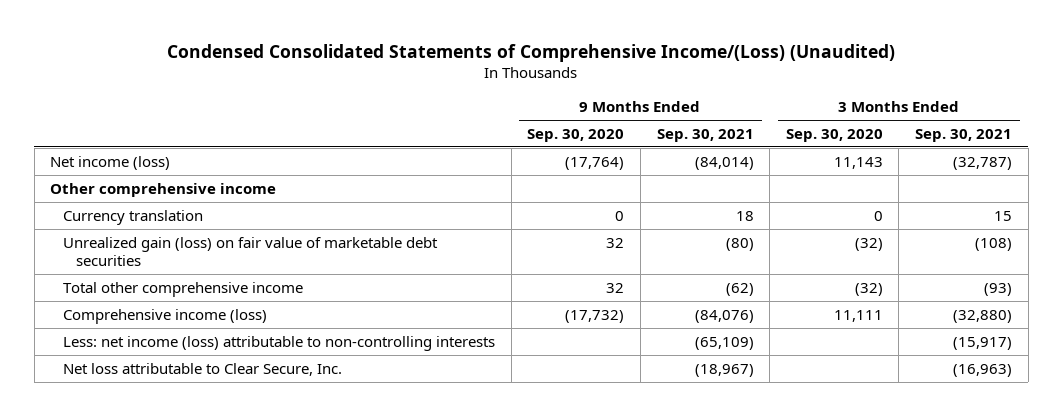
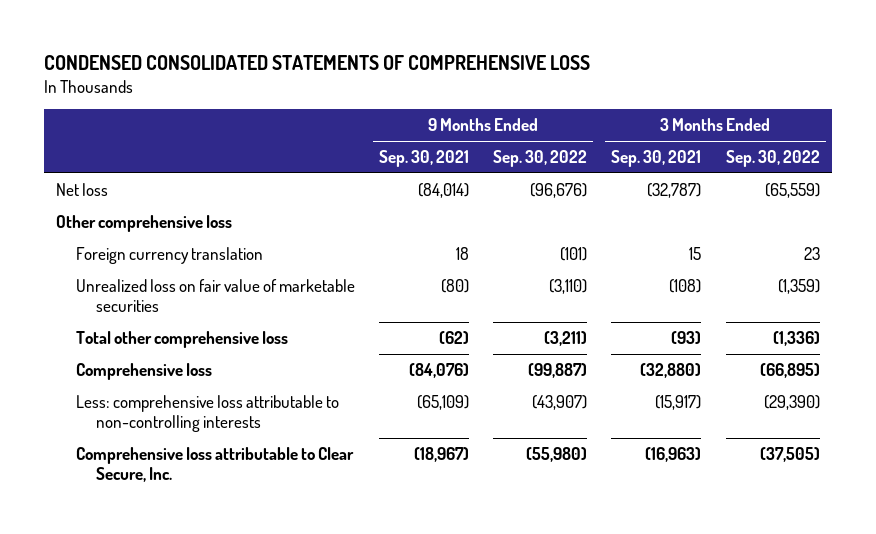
[167,43,896,62] Condensed Consolidated Statements of Comprehensive Income/(Loss) (Unaudited) -> [43,54,590,70] CONDENSED CONSOLIDATED STATEMENTS OF COMPREHENSIVE LOSS
[527,128,625,142] Sep. 30, 2020 -> none
[785,128,883,142] Sep. 30, 2020 -> none
none -> [493,149,588,167] Sep. 30, 2022
none -> [725,149,820,167] Sep. 30, 2022
[50,155,171,170] Net income (loss) -> [55,182,108,196] Net loss
[50,182,277,197] Other comprehensive income -> [55,214,232,232] Other comprehensive loss
[63,209,204,225] Currency translation -> [75,246,263,264] Foreign currency translation
[63,236,439,267] Unrealized gain (loss) on fair value of marketable debt securities -> [75,278,355,313] Unrealized loss on fair value of marketable securities
[63,281,304,297] Total other comprehensive income -> [75,330,288,348] Total other comprehensive loss
[63,308,268,324] Comprehensive income (loss) -> [75,362,212,380] Comprehensive loss
[63,335,496,351] Less: net income (loss) attributable to non-controlling interests -> [75,394,339,433] Less: comprehensive loss attributable to non-controlling interests
[63,362,343,376] Net loss attributable to Clear Secure, Inc. -> [75,446,354,483] Comprehensive loss attributable to Clear Secure, Inc.

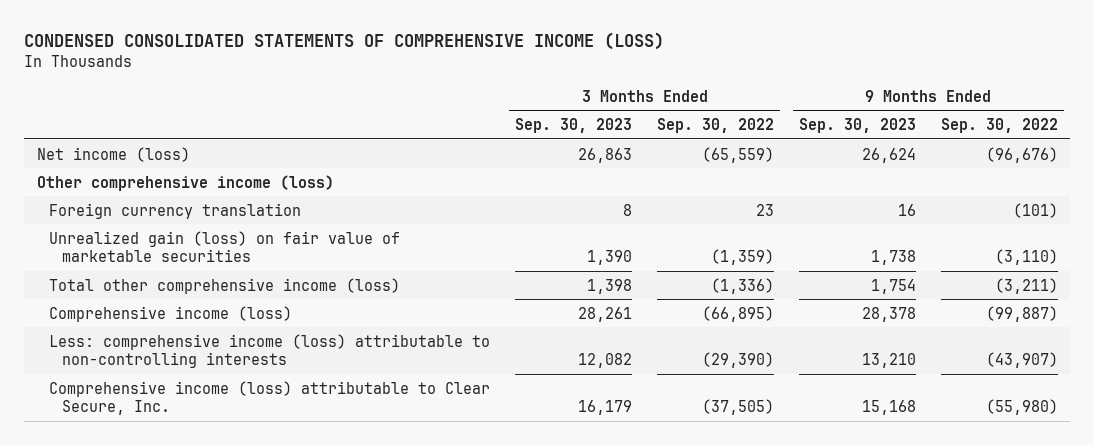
[43,54,590,70] CONDENSED CONSOLIDATED STATEMENTS OF COMPREHENSIVE LOSS -> [24,32,665,51] CONDENSED CONSOLIDATED STATEMENTS OF COMPREHENSIVE INCOME (LOSS)
[379,149,470,167] Sep. 30, 2021 -> none
[611,149,702,167] Sep. 30, 2021 -> none
none -> [515,117,633,133] Sep. 30, 2023
none -> [798,117,916,133] Sep. 30, 2023
[55,182,108,196] Net loss -> [36,146,190,162] Net income (loss)
[55,214,232,232] Other comprehensive loss -> [36,174,334,191] Other comprehensive income (loss)
[75,278,355,313] Unrealized loss on fair value of marketable securities -> [49,230,401,262] Unrealized gain (loss) on fair value of marketable securities
[75,330,288,348] Total other comprehensive loss -> [49,277,401,294] Total other comprehensive income (loss)
[75,362,212,380] Comprehensive loss -> [49,305,293,322] Comprehensive income (loss)
[75,394,339,433] Less: comprehensive loss attributable to non-controlling interests -> [49,333,491,368] Less: comprehensive income (loss) attributable to non-controlling interests
[75,446,354,483] Comprehensive loss attributable to Clear Secure, Inc. -> [49,380,491,415] Comprehensive income (loss) attributable to Clear Secure, Inc.

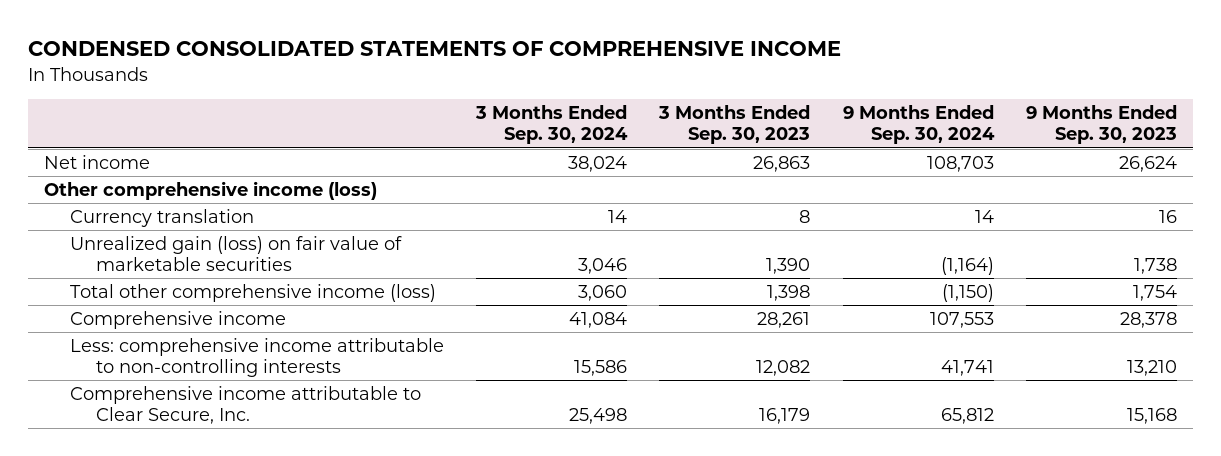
[24,32,665,51] CONDENSED CONSOLIDATED STATEMENTS OF COMPREHENSIVE INCOME (LOSS) -> [28,41,842,57] CONDENSED CONSOLIDATED STATEMENTS OF COMPREHENSIVE INCOME
[656,117,774,133] Sep. 30, 2022 -> none
[940,117,1058,133] Sep. 30, 2022 -> none
none -> [475,105,629,145] 3 Months Ended Sep. 30, 2024
none -> [842,105,995,145] 9 Months Ended Sep. 30, 2024
[36,146,190,162] Net income (loss) -> [44,154,151,169] Net income
[49,202,302,219] Foreign currency translation -> [70,208,255,227] Currency translation
[49,305,293,322] Comprehensive income (loss) -> [70,310,287,329] Comprehensive income
[49,333,491,368] Less: comprehensive income (loss) attributable to non-controlling interests -> [70,337,445,378] Less: comprehensive income attributable to non-controlling interests
[49,380,491,415] Comprehensive income (loss) attributable to Clear Secure, Inc. -> [70,385,422,425] Comprehensive income attributable to Clear Secure, Inc.

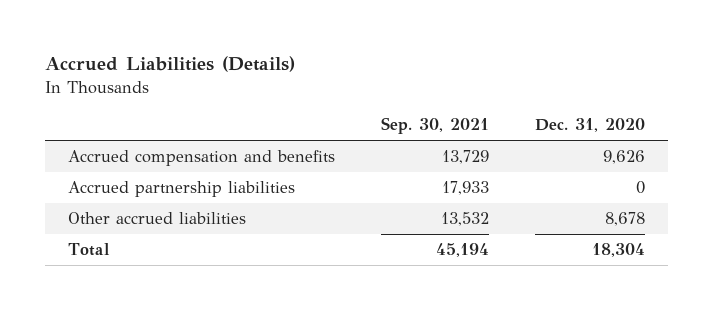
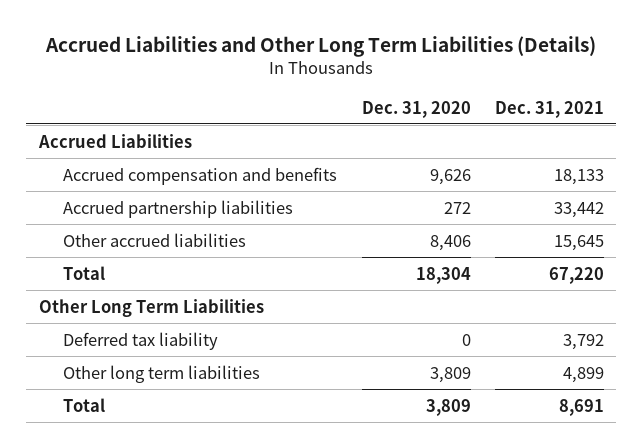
[44,56,295,73] Accrued Liabilities (Details) -> [45,35,597,57] Accrued Liabilities and Other Long Term Liabilities (Details)
[380,117,489,135] Sep. 30, 2021 -> none
none -> [495,100,605,118] Dec. 31, 2021
none -> [37,133,192,148] Accrued Liabilities
[635,181,645,195] 0 -> [443,201,471,214] 272
[604,212,645,227] 8,678 -> [429,234,471,251] 8,406
none -> [38,298,264,317] Other Long Term Liabilities
none -> [62,331,218,350] Deferred tax liability
none -> [62,364,260,383] Other long term liabilities
none -> [62,397,105,412] Total

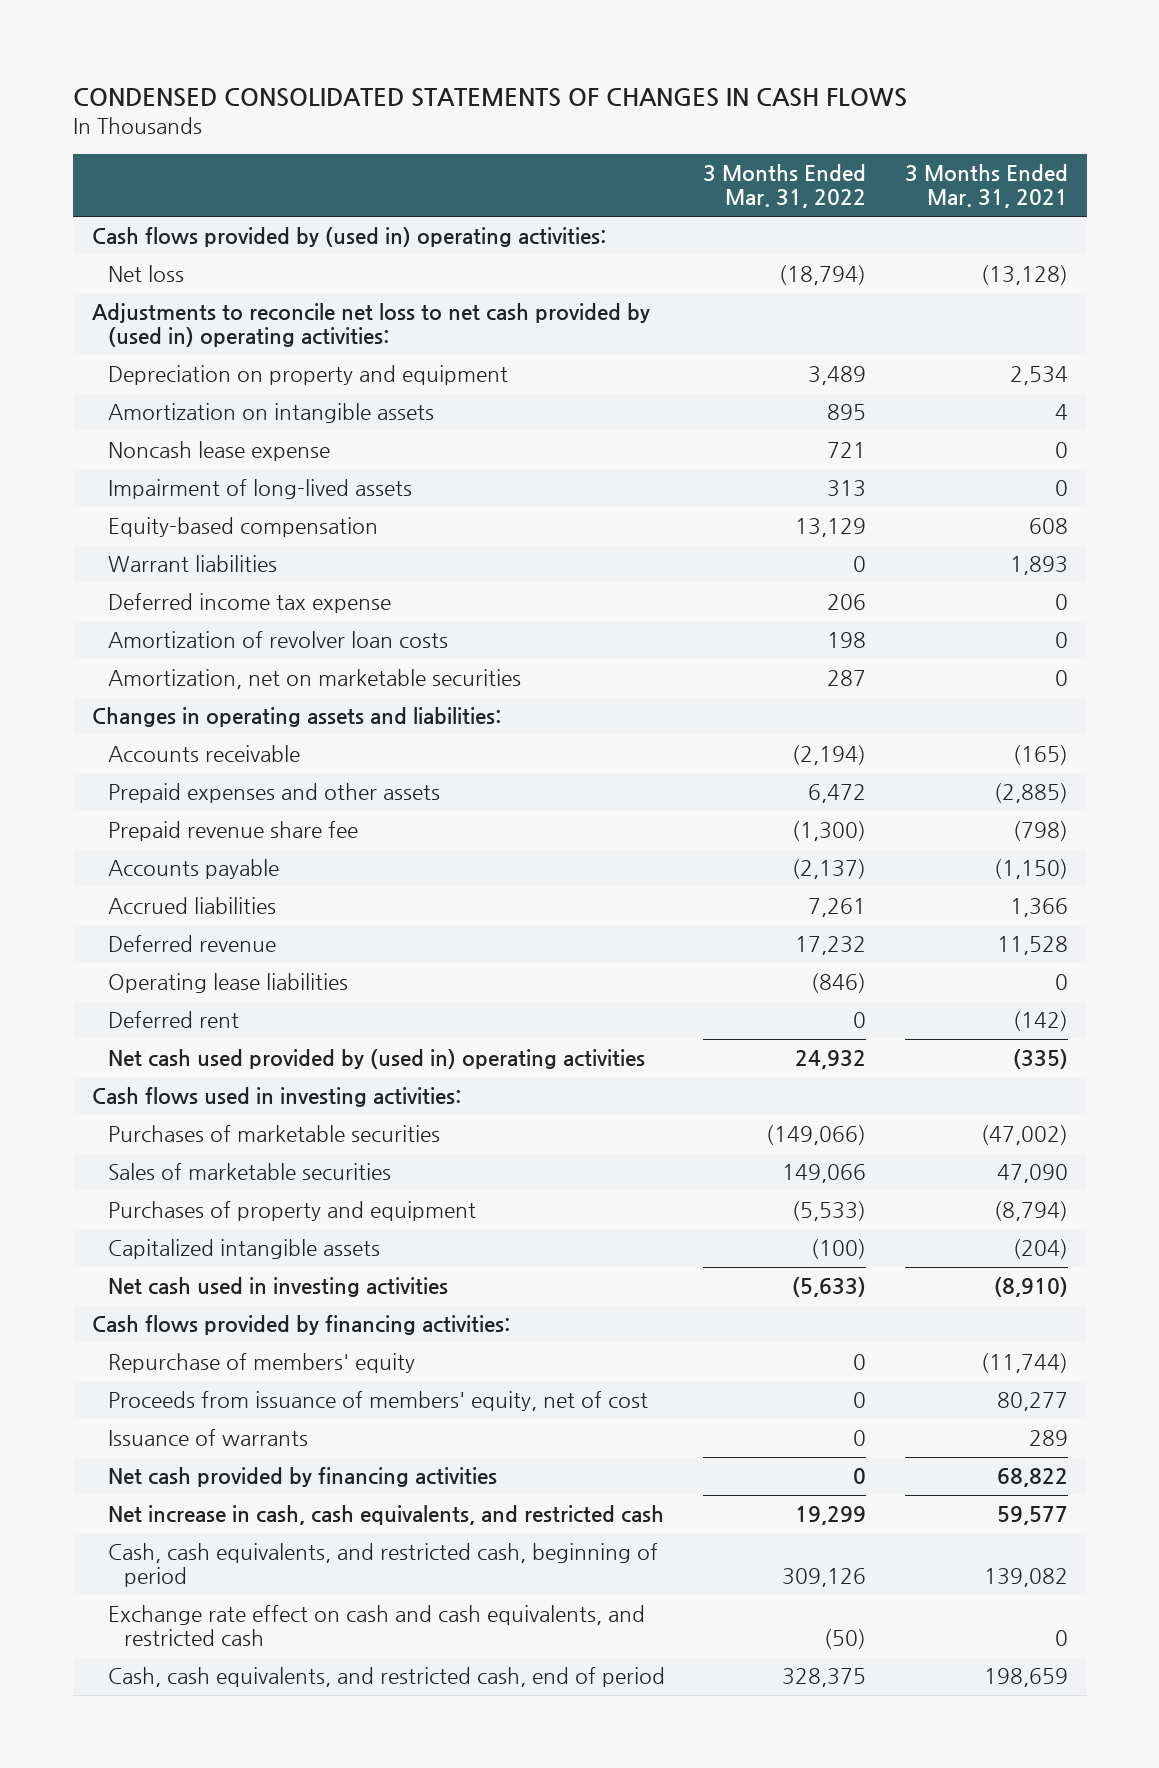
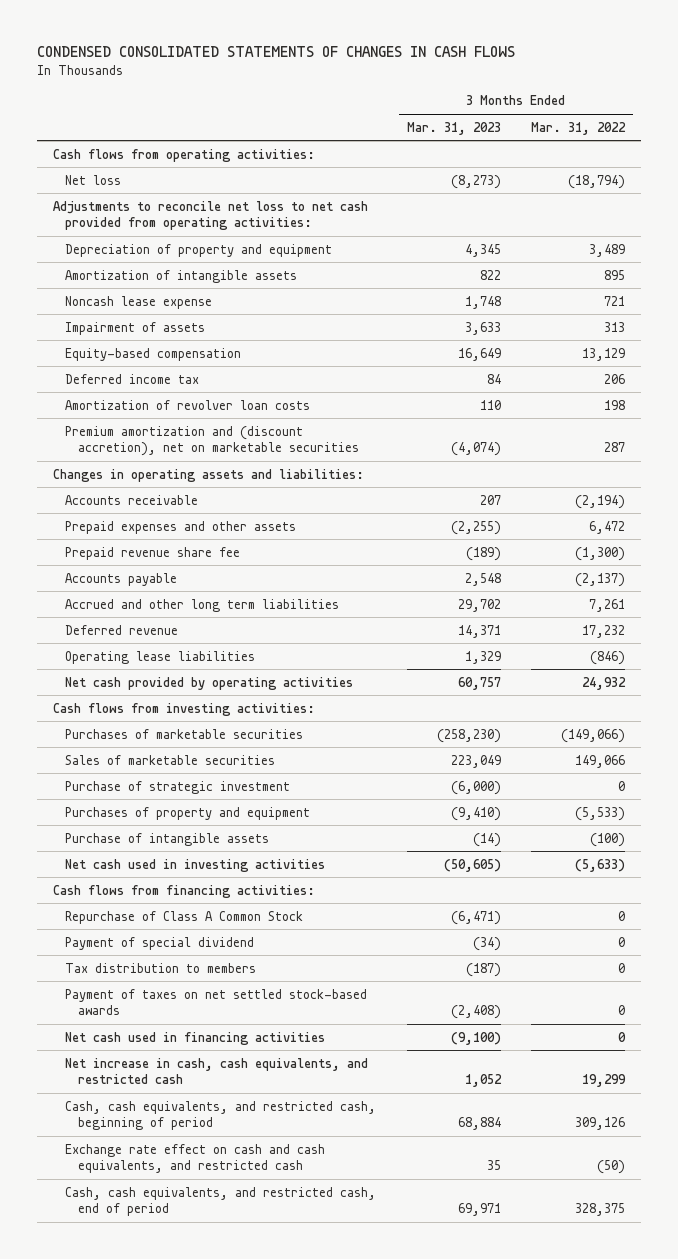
[904,164,1068,209] 3 Months Ended Mar. 31, 2021 -> none
none -> [406,121,501,135] Mar. 31, 2023
[91,227,606,248] Cash flows provided by (used in) operating activities: -> [52,148,315,162] Cash flows from operating activities:
[91,303,650,348] Adjustments to reconcile net loss to net cash provided by (used in) operating activities: -> [52,200,368,231] Adjustments to reconcile net loss to net cash provided from operating activities:
[108,365,509,386] Depreciation on property and equipment -> [65,243,333,257] Depreciation of property and equipment
[108,403,435,424] Amortization on intangible assets -> [65,269,298,283] Amortization of intangible assets
[108,479,413,500] Impairment of long-lived assets -> [65,321,206,335] Impairment of assets
[108,555,278,573] Warrant liabilities -> none
[108,593,392,614] Deferred income tax expense -> [65,373,200,384] Deferred income tax
[108,669,522,690] Amortization, net on marketable securities -> [65,425,359,457] Premium amortization and (discount accretion), net on marketable securities
[108,897,277,915] Accrued liabilities -> [65,598,340,612] Accrued and other long term liabilities
[108,1011,240,1029] Deferred rent -> none
[108,1049,646,1070] Net cash used provided by (used in) operating activities -> [65,676,354,690] Net cash provided by operating activities
[91,1087,461,1108] Cash flows used in investing activities: -> [52,702,315,716] Cash flows from investing activities:
none -> [65,780,291,794] Purchase of strategic investment
[108,1239,381,1260] Capitalized intangible assets -> [65,832,270,846] Purchase of intangible assets
[108,1391,649,1412] Proceeds from issuance of members' equity, net of cost -> none
[108,1429,309,1447] Issuance of warrants -> none
[91,1315,510,1336] Cash flows provided by financing activities: -> [52,884,315,898] Cash flows from financing activities:
[108,1353,416,1374] Repurchase of members' equity -> [65,910,304,924] Repurchase of Class A Common Stock
none -> [65,936,255,950] Payment of special dividend
none -> [65,962,257,973] Tax distribution to members
none -> [65,988,368,1016] Payment of taxes on net settled stock-based awards
[108,1467,498,1488] Net cash provided by financing activities -> [65,1031,326,1045] Net cash used in financing activities

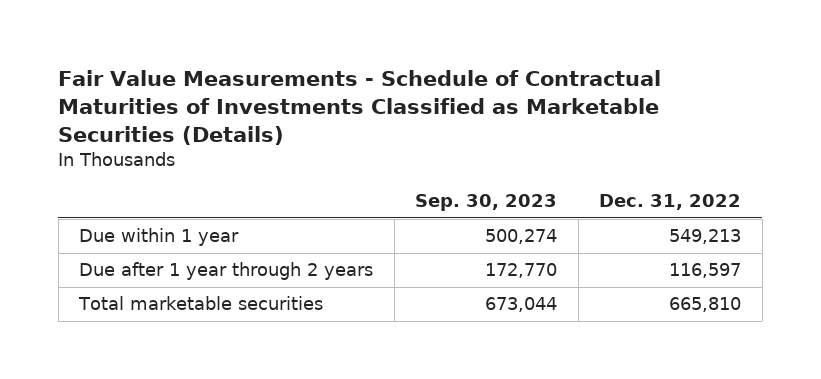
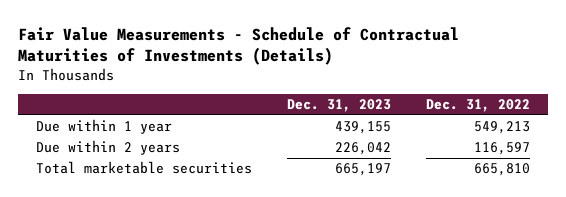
[58,70,662,145] Fair Value Measurements - Schedule of Contractual Maturities of Investments Classified as Marketable Securities (Details) -> [18,26,460,66] Fair Value Measurements - Schedule of Contractual Maturities of Investments (Details)
[415,194,558,212] Sep. 30, 2023 -> none
none -> [287,99,392,113] Dec. 31, 2023
[79,262,374,281] Due after 1 year through 2 years -> [35,140,180,156] Due within 2 years

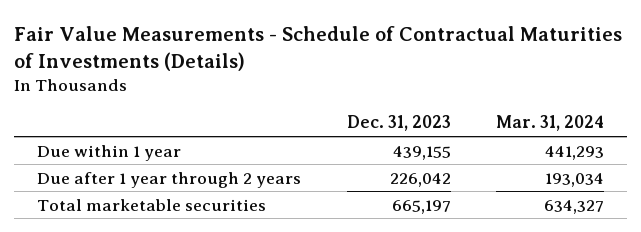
[426,99,531,113] Dec. 31, 2022 -> none
none -> [495,115,604,132] Mar. 31, 2024
[35,140,180,156] Due within 2 years -> [37,171,302,188] Due after 1 year through 2 years

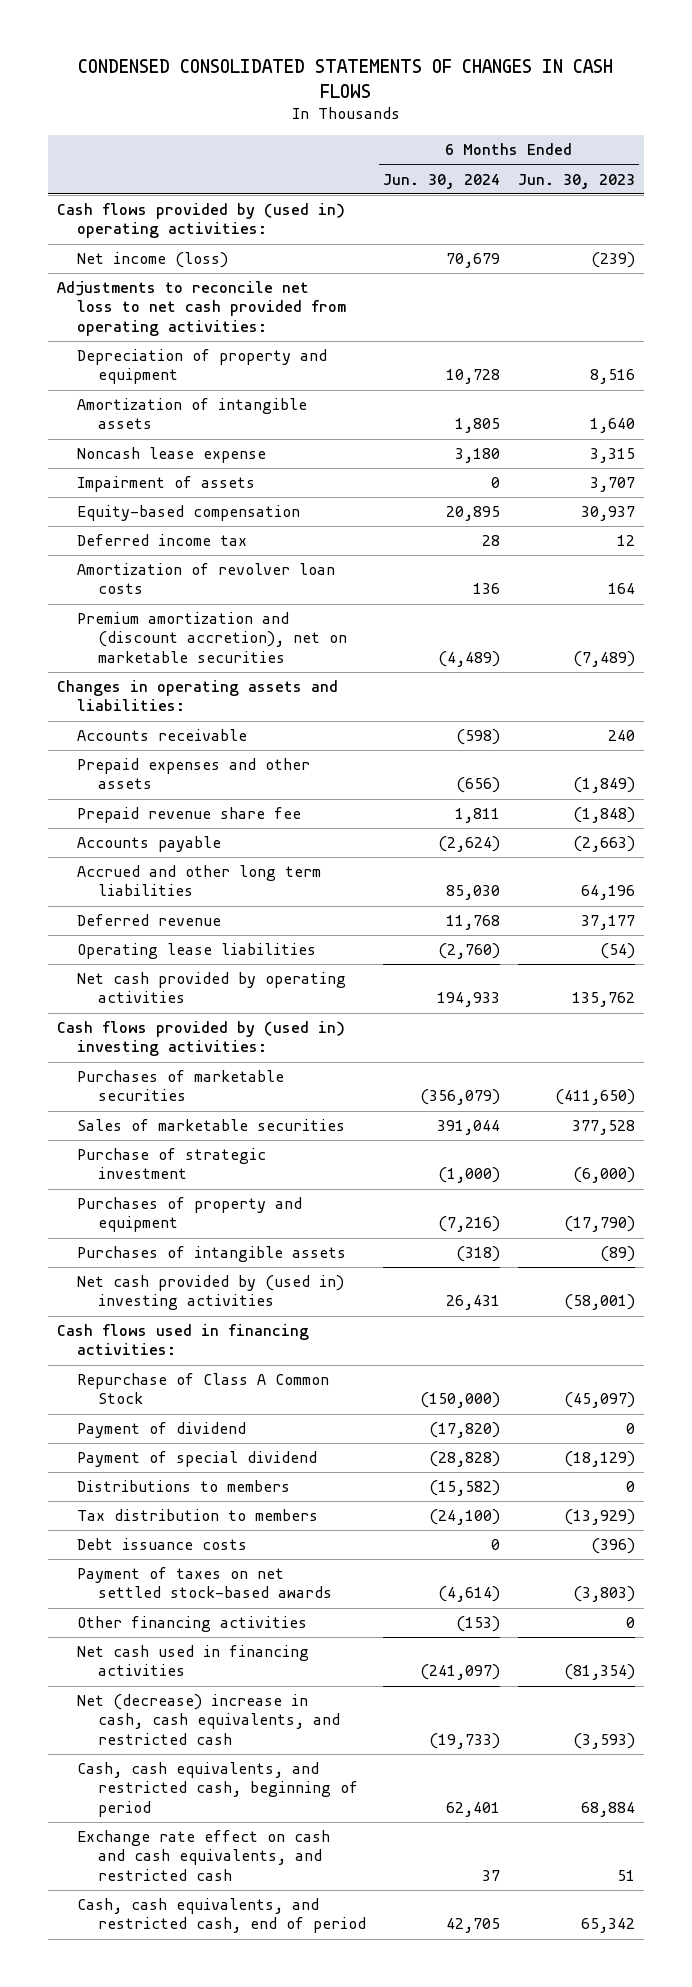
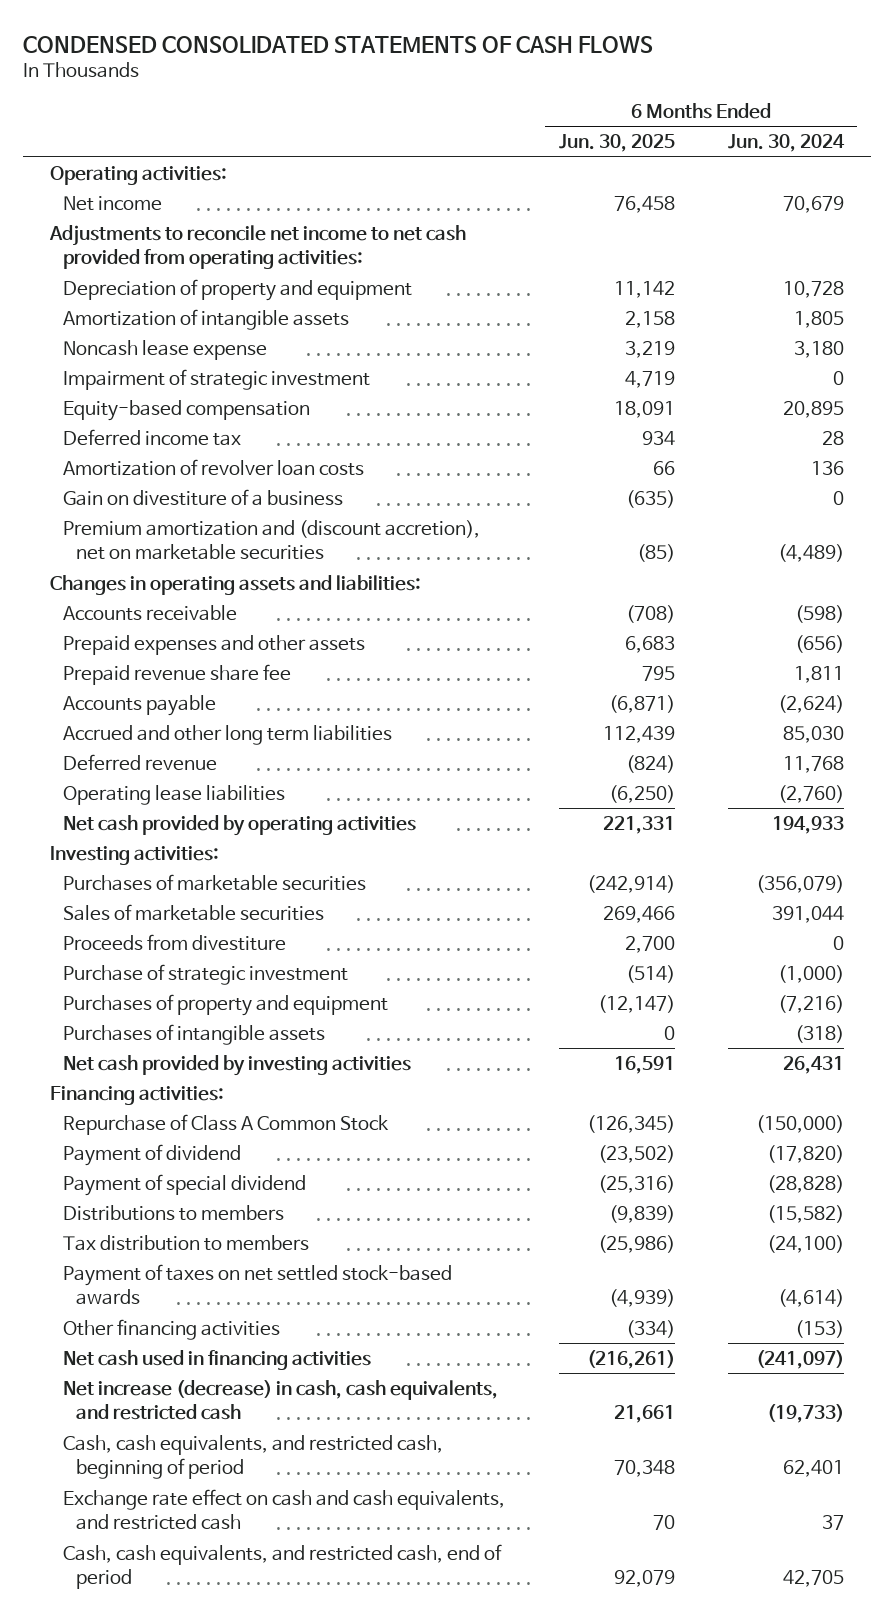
[77,59,613,98] CONDENSED CONSOLIDATED STATEMENTS OF CHANGES IN CASH FLOWS -> [23,36,654,54] CONDENSED CONSOLIDATED STATEMENTS OF CASH FLOWS
[517,173,635,189] Jun. 30, 2023 -> none
none -> [558,134,675,153] Jun. 30, 2025
[57,203,346,239] Cash flows provided by (used in) operating activities: -> [49,165,227,185] Operating activities:
[77,252,229,269] Net income (loss) -> [63,195,163,211] Net income
[57,281,347,336] Adjustments to reconcile net loss to net cash provided from operating activities: -> [48,224,466,270] Adjustments to reconcile net income to net cash provided from operating activities:
[77,476,256,493] Impairment of assets -> [63,368,371,390] Impairment of strategic investment
none -> [63,488,344,506] Gain on divestiture of a business
[57,1021,346,1057] Cash flows provided by (used in) investing activities: -> [49,845,219,865] Investing activities:
none -> [63,933,287,951] Proceeds from divestiture
[77,1275,345,1311] Net cash provided by (used in) investing activities -> [63,1054,412,1076] Net cash provided by investing activities
[57,1324,310,1356] Cash flows used in financing activities: -> [49,1085,224,1105] Financing activities:
[77,1538,248,1551] Debt issuance costs -> none
[77,1694,340,1745] Net (decrease) increase in cash, cash equivalents, and restricted cash -> [63,1379,499,1421] Net increase (decrease) in cash, cash equivalents, and restricted cash

